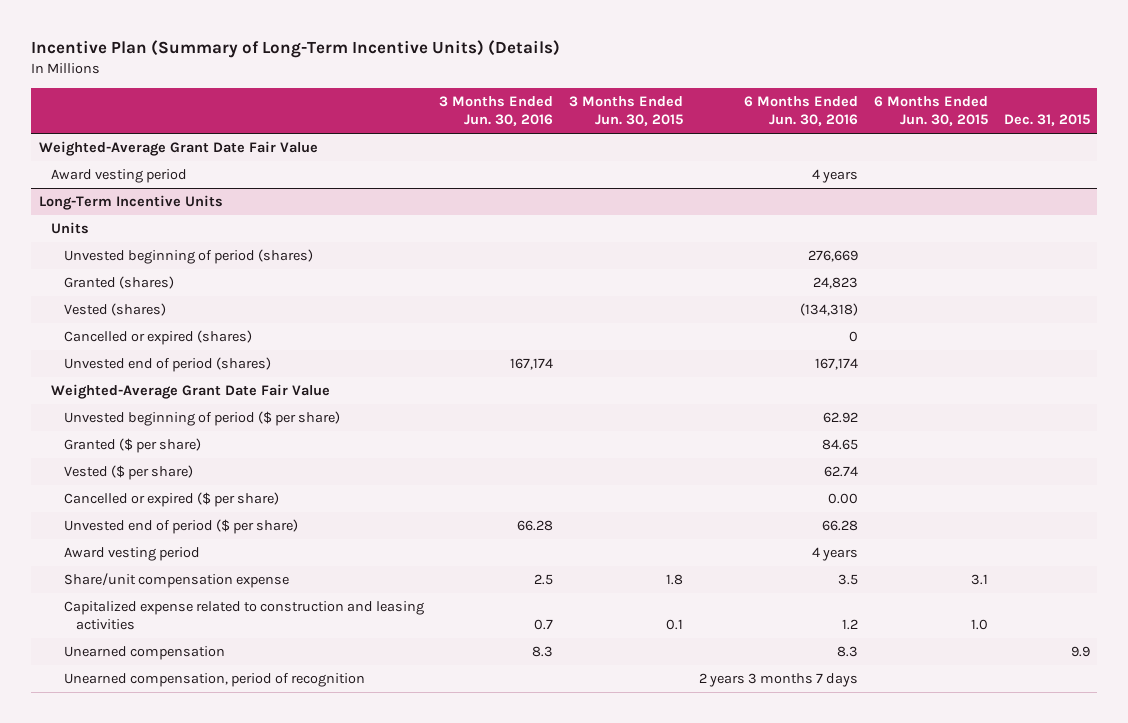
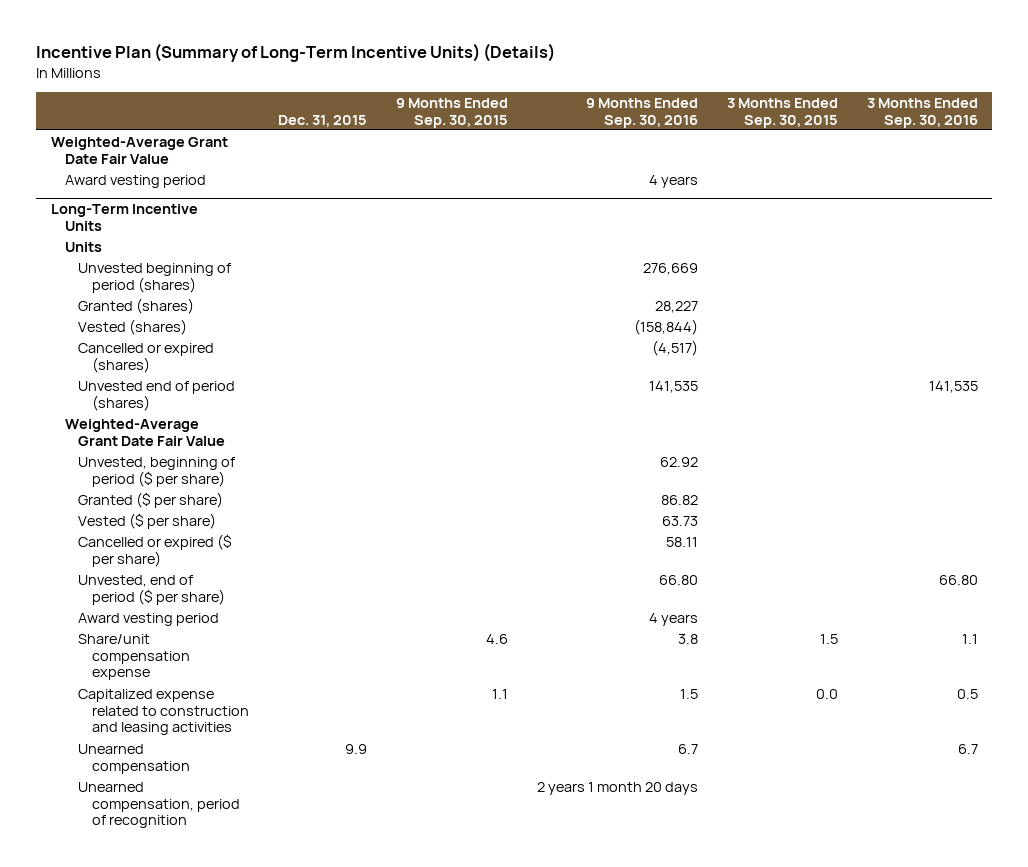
[439,96,554,127] 3 Months Ended Jun. 30, 2016 -> none
[569,96,684,127] 3 Months Ended Jun. 30, 2015 -> none
[743,96,858,127] 6 Months Ended Jun. 30, 2016 -> none
[873,96,988,127] 6 Months Ended Jun. 30, 2015 -> none
none -> [396,97,509,128] 9 Months Ended Sep. 30, 2015
none -> [585,97,698,128] 9 Months Ended Sep. 30, 2016
none -> [726,97,838,128] 3 Months Ended Sep. 30, 2015
none -> [866,97,978,128] 3 Months Ended Sep. 30, 2016
[63,411,340,427] Unvested beginning of period ($ per share) -> [78,456,236,487] Unvested, beginning of period ($ per share)
[63,519,298,535] Unvested end of period ($ per share) -> [78,574,226,605] Unvested, end of period ($ per share)

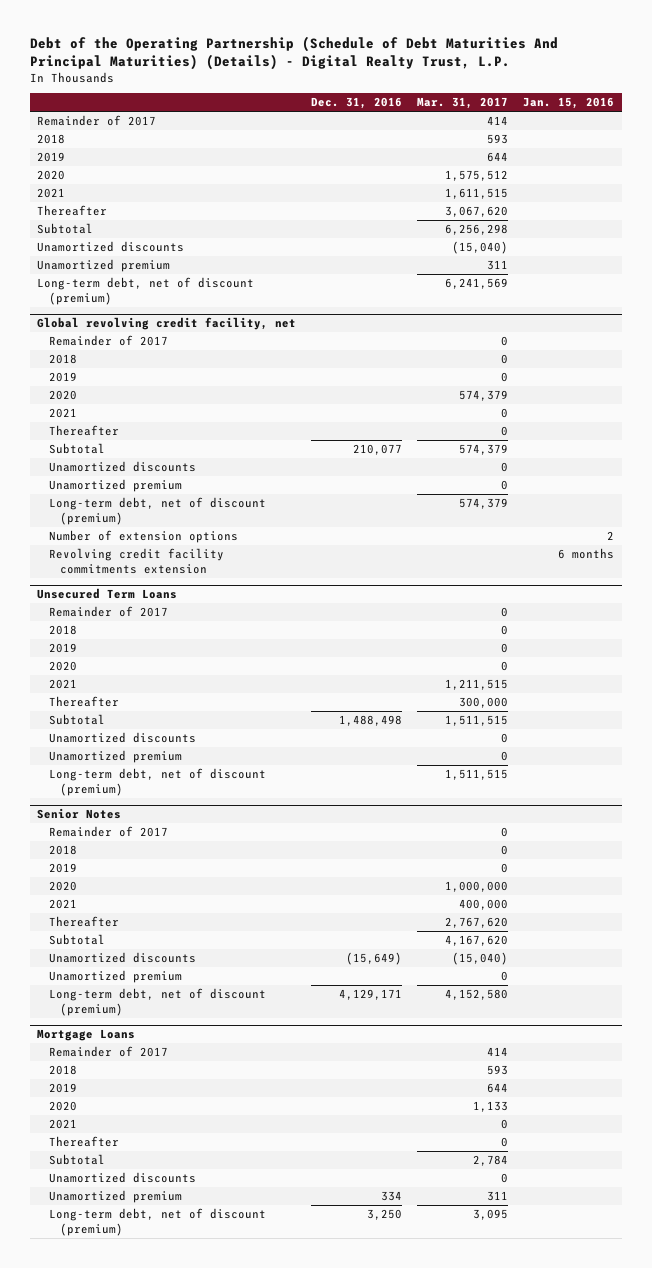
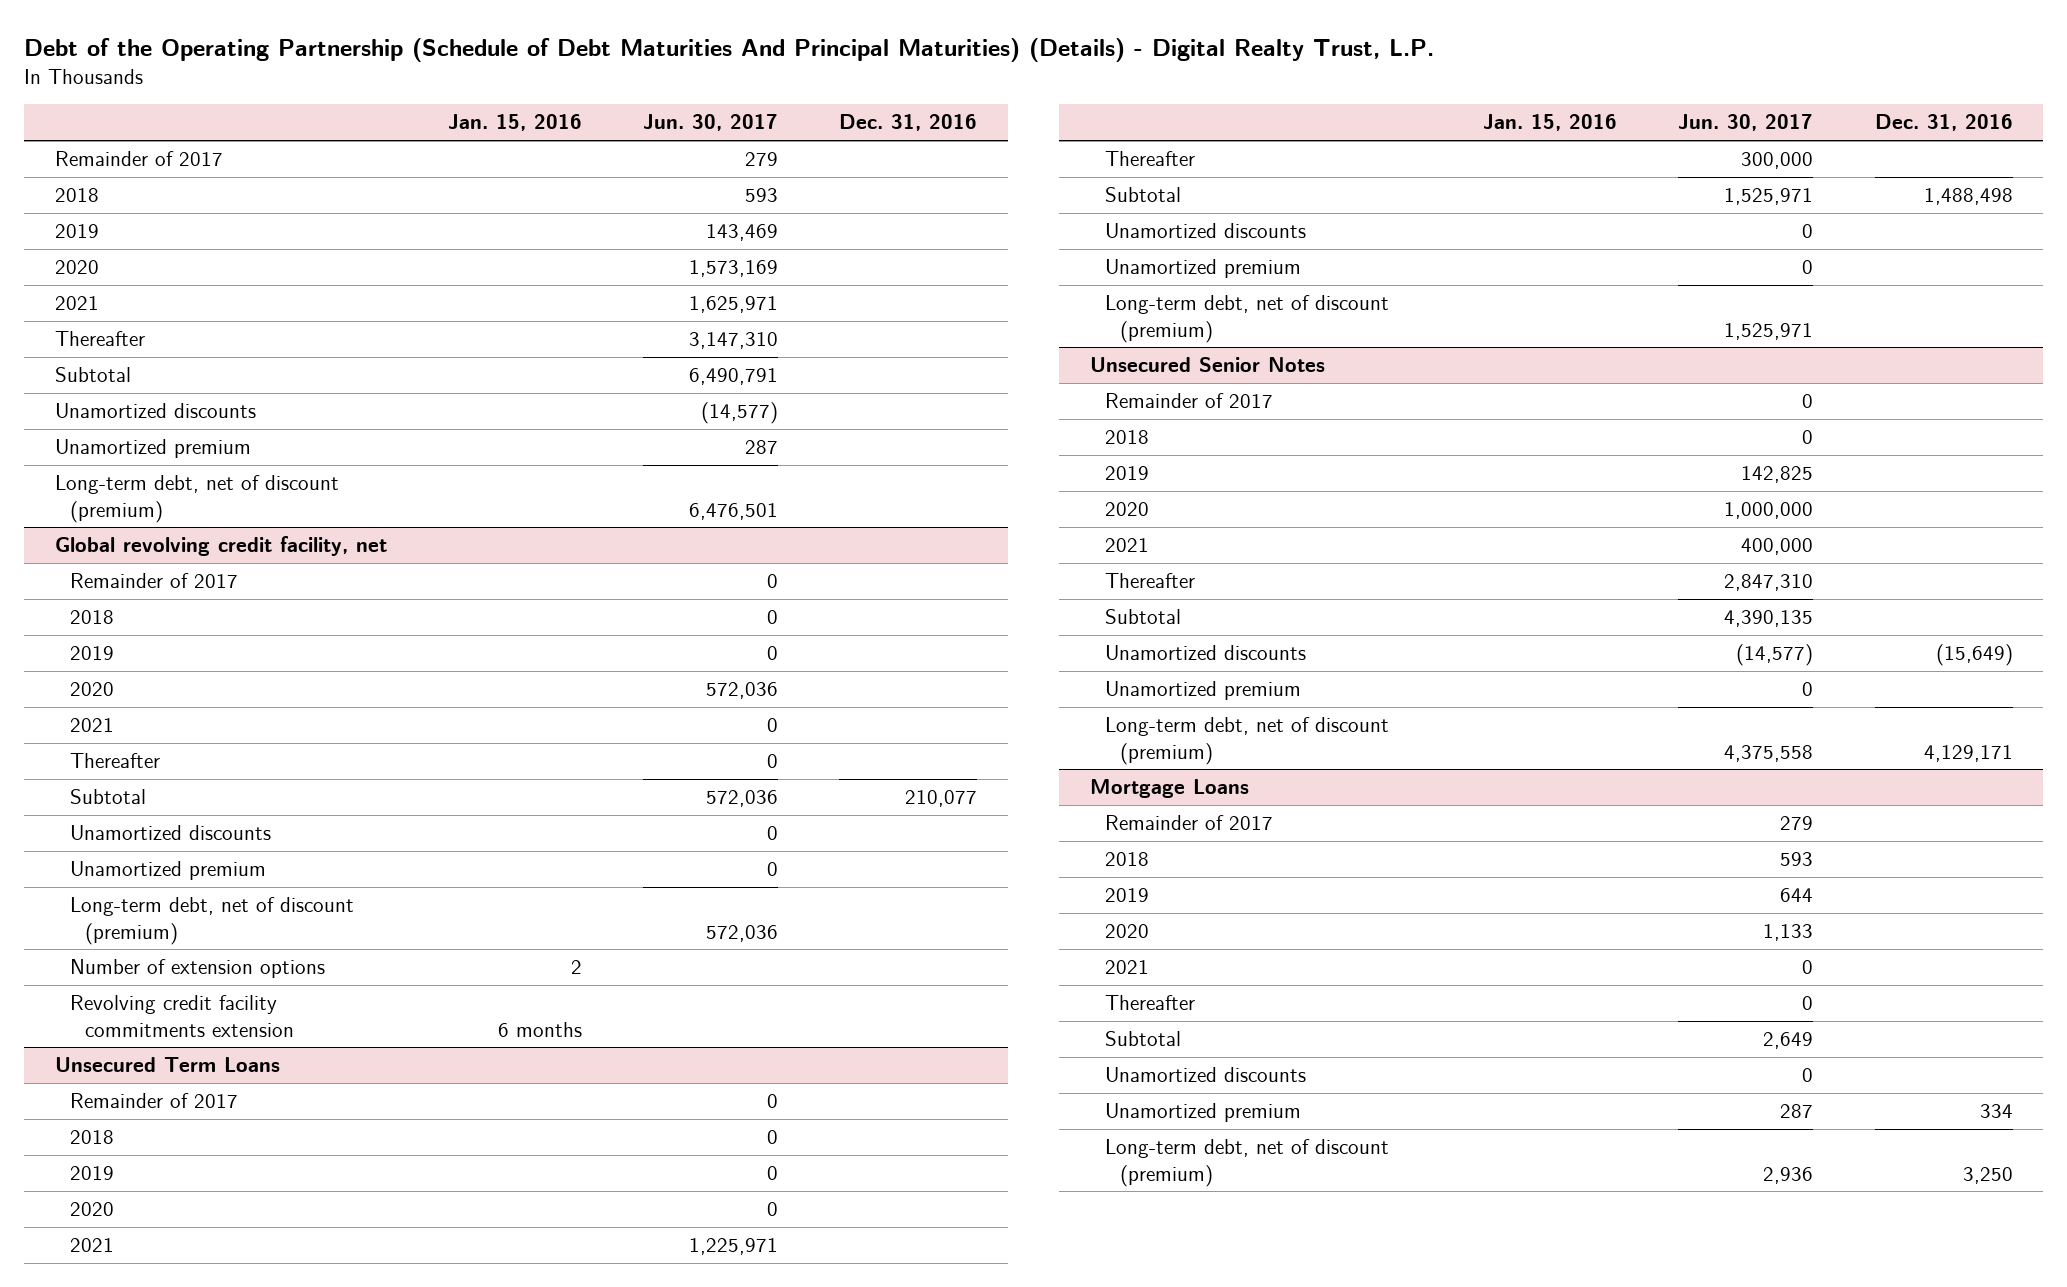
[417,97,509,110] Mar. 31, 2017 -> none
none -> [642,114,778,132] Jun. 30, 2017
[37,808,122,820] Senior Notes -> [1089,357,1325,373] Unsecured Senior Notes

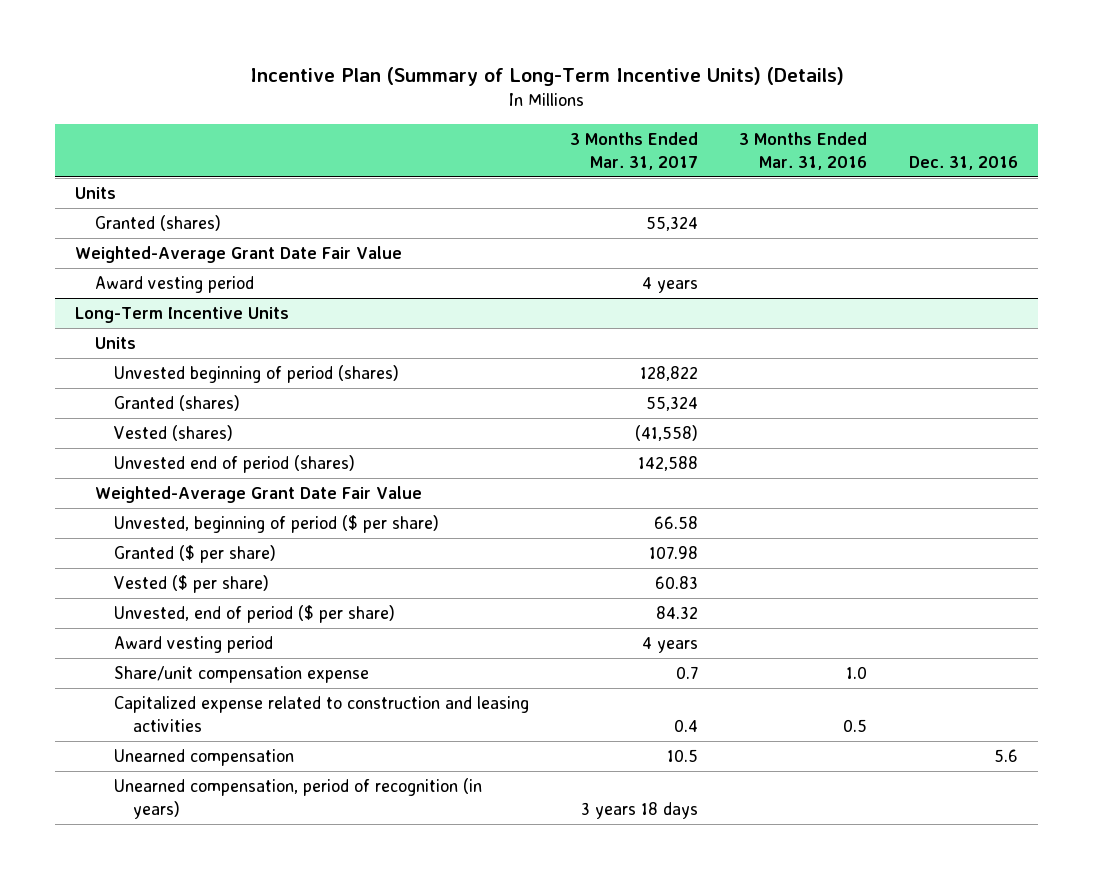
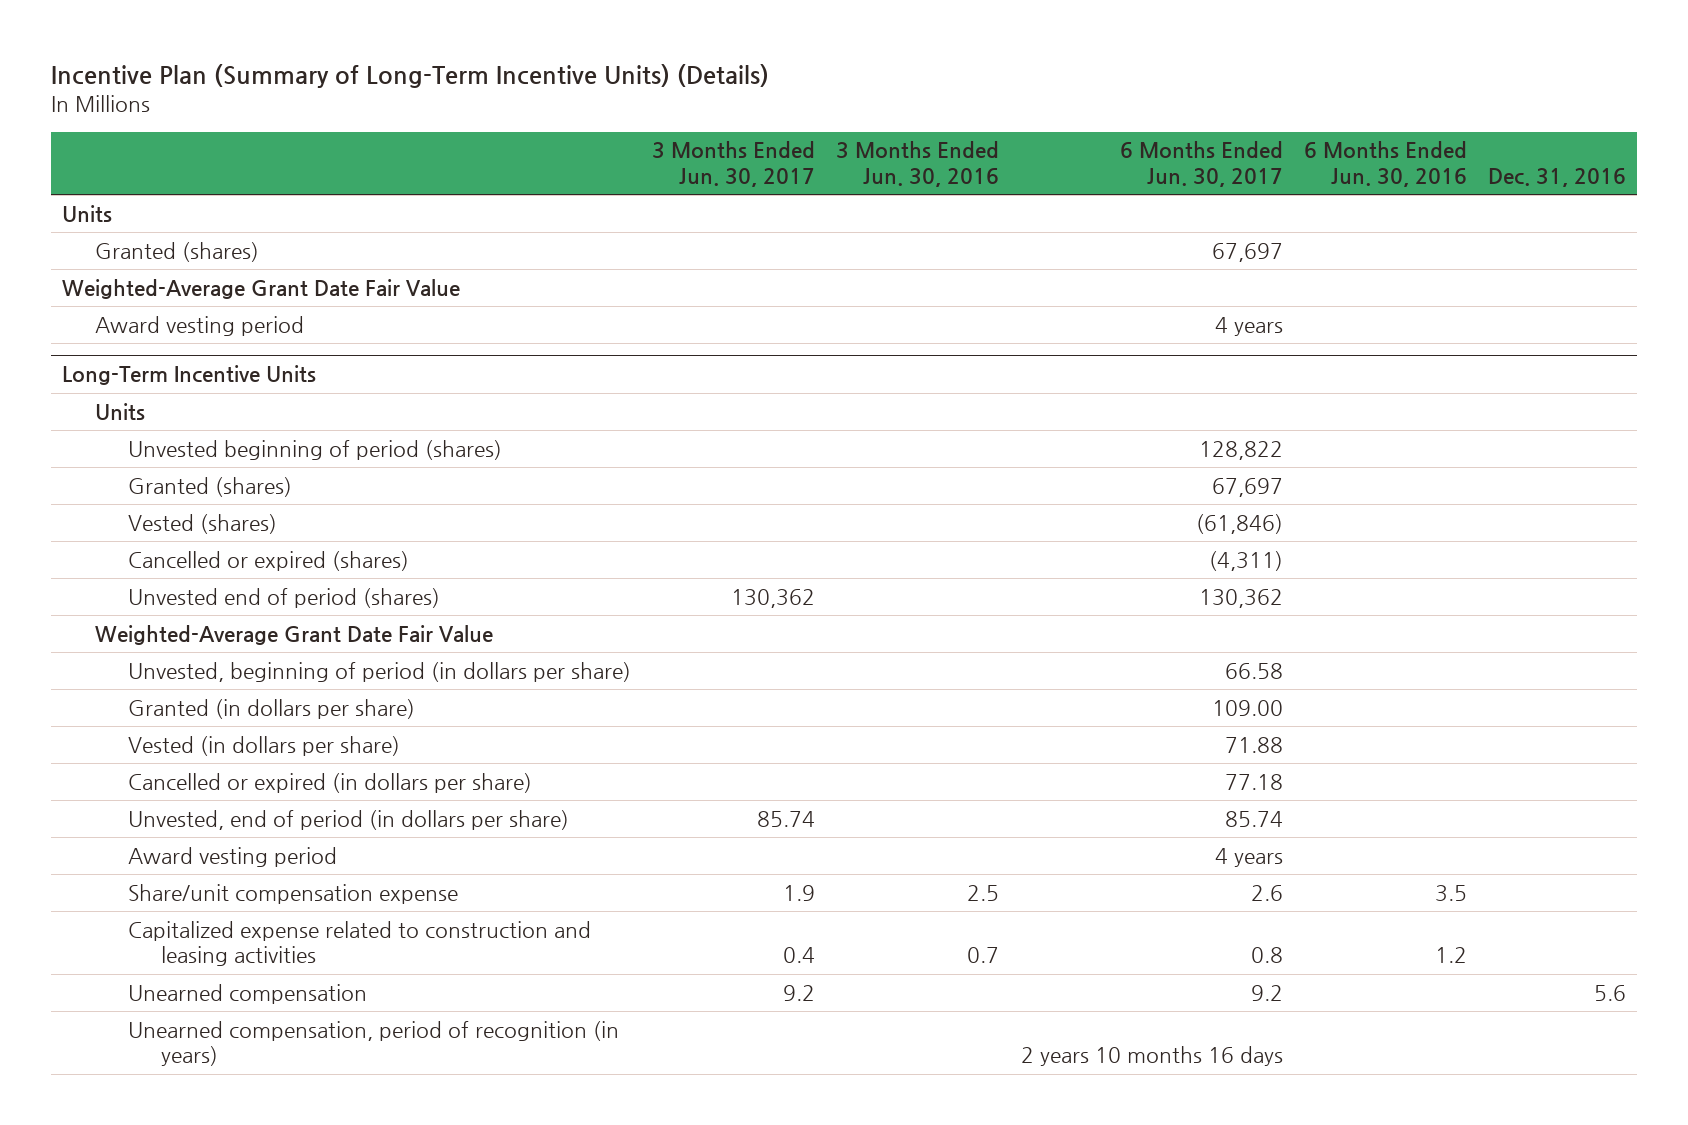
[570,131,699,170] 3 Months Ended Mar. 31, 2017 -> none
[739,131,868,170] 3 Months Ended Mar. 31, 2016 -> none
none -> [652,141,816,187] 3 Months Ended Jun. 30, 2017
none -> [836,141,1000,187] 3 Months Ended Jun. 30, 2016
none -> [1119,141,1283,187] 6 Months Ended Jun. 30, 2017
none -> [1304,141,1468,187] 6 Months Ended Jun. 30, 2016
none -> [127,550,409,571] Cancelled or expired (shares)
[113,514,439,533] Unvested, beginning of period ($ per share) -> [127,661,631,682] Unvested, beginning of period (in dollars per share)
[113,544,276,563] Granted ($ per share) -> [127,698,415,719] Granted (in dollars per share)
[113,574,269,593] Vested ($ per share) -> [127,735,400,756] Vested (in dollars per share)
none -> [127,772,532,793] Cancelled or expired (in dollars per share)
[113,604,395,623] Unvested, end of period ($ per share) -> [127,809,569,830] Unvested, end of period (in dollars per share)

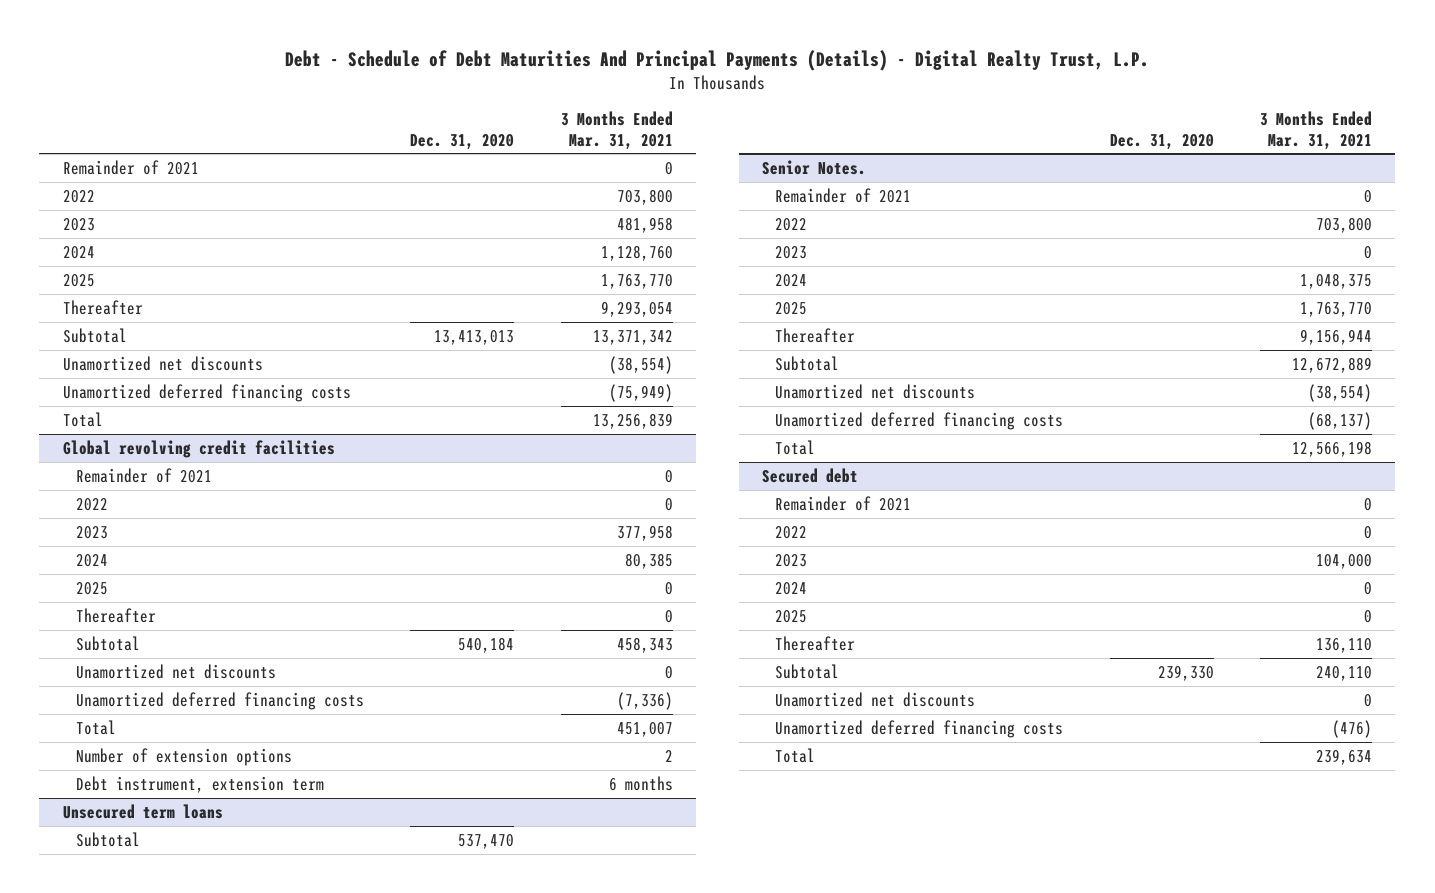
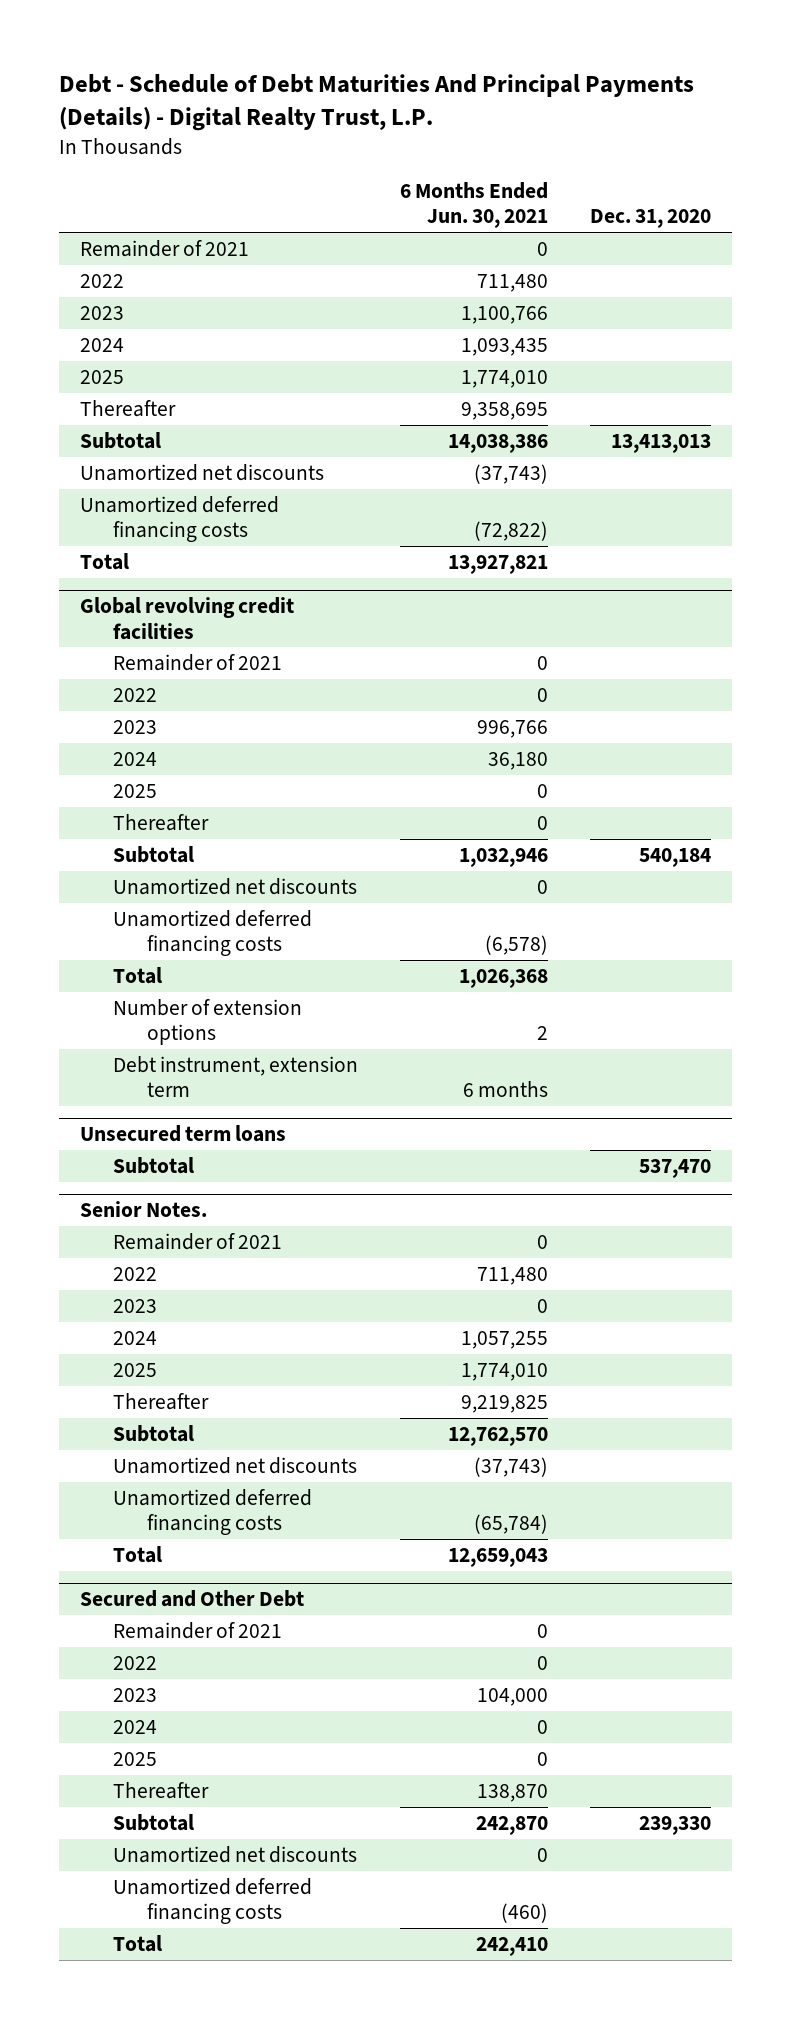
[560,111,673,150] 3 Months Ended Mar. 31, 2021 -> none
none -> [400,182,549,229] 6 Months Ended Jun. 30, 2021
[761,467,858,483] Secured debt -> [80,1590,305,1608] Secured and Other Debt

